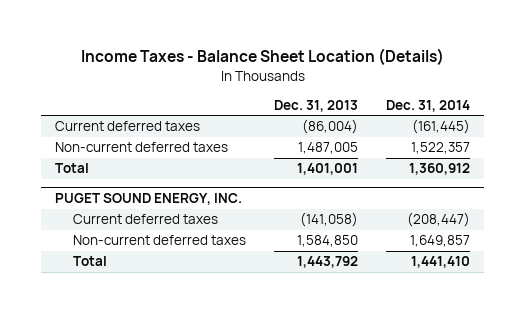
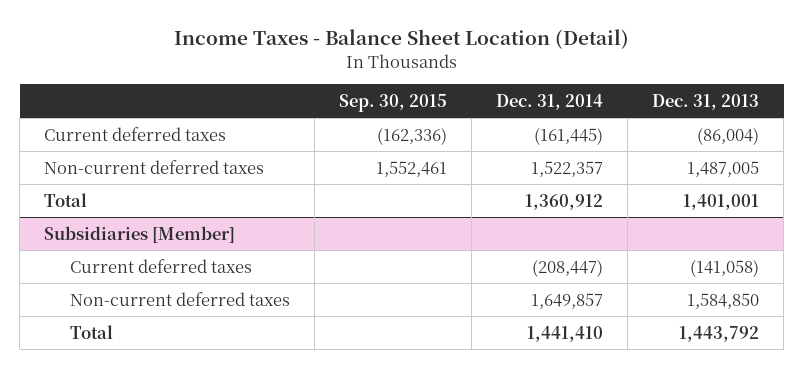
[80,48,444,66] Income Taxes - Balance Sheet Location (Details) -> [173,29,629,50] Income Taxes - Balance Sheet Location (Detail)
none -> [338,93,447,112] Sep. 30, 2015
[55,193,243,206] PUGET SOUND ENERGY, INC. -> [44,225,236,243] Subsidiaries [Member]

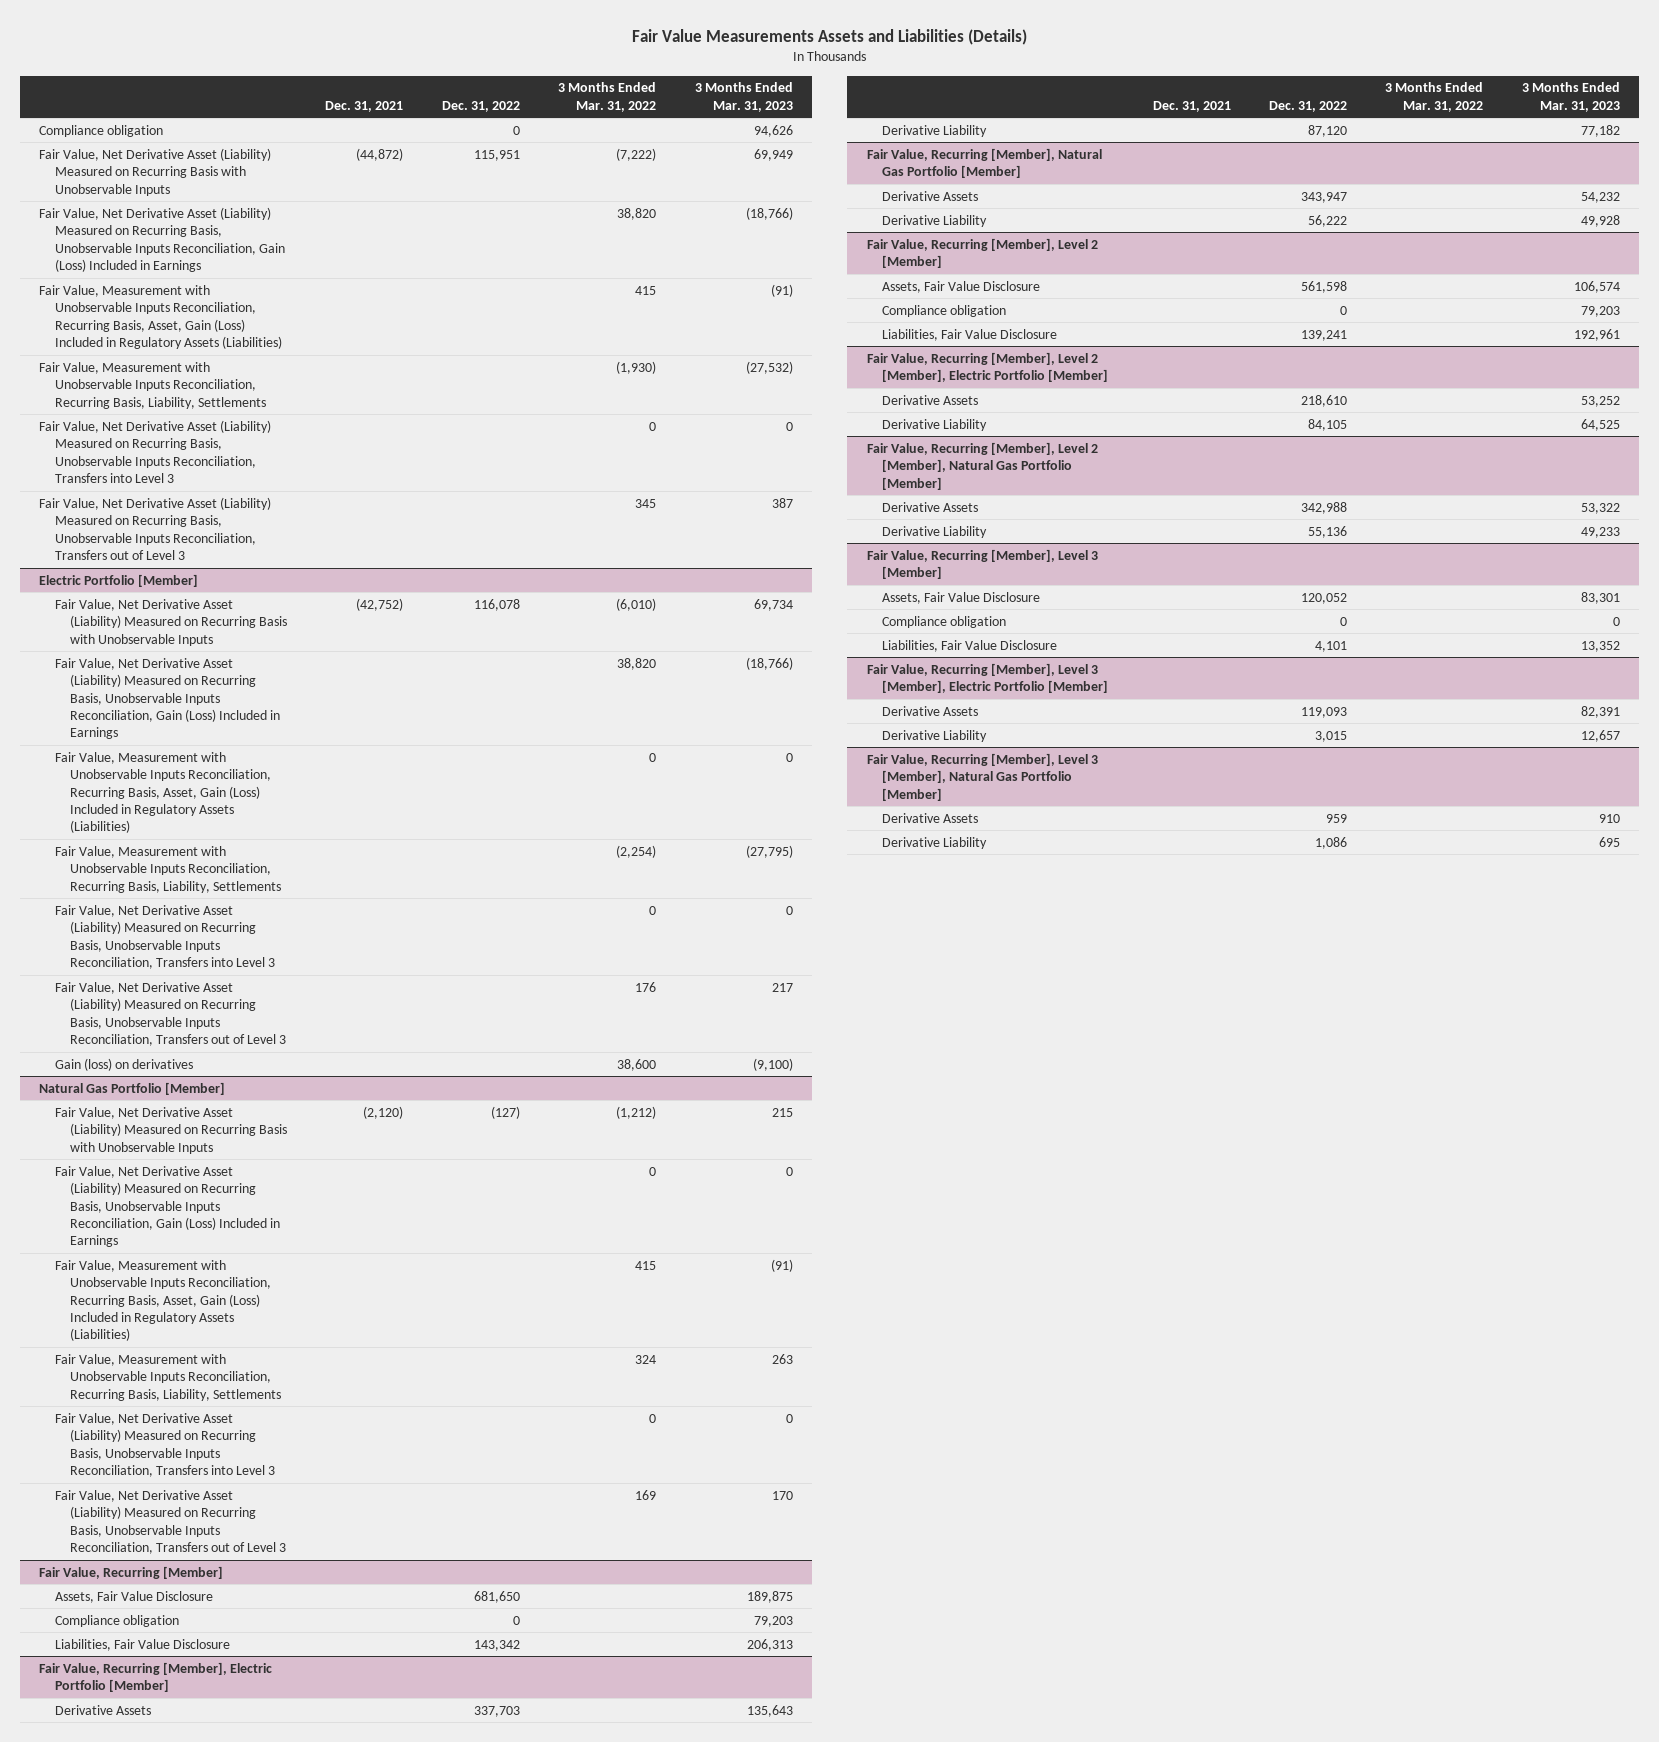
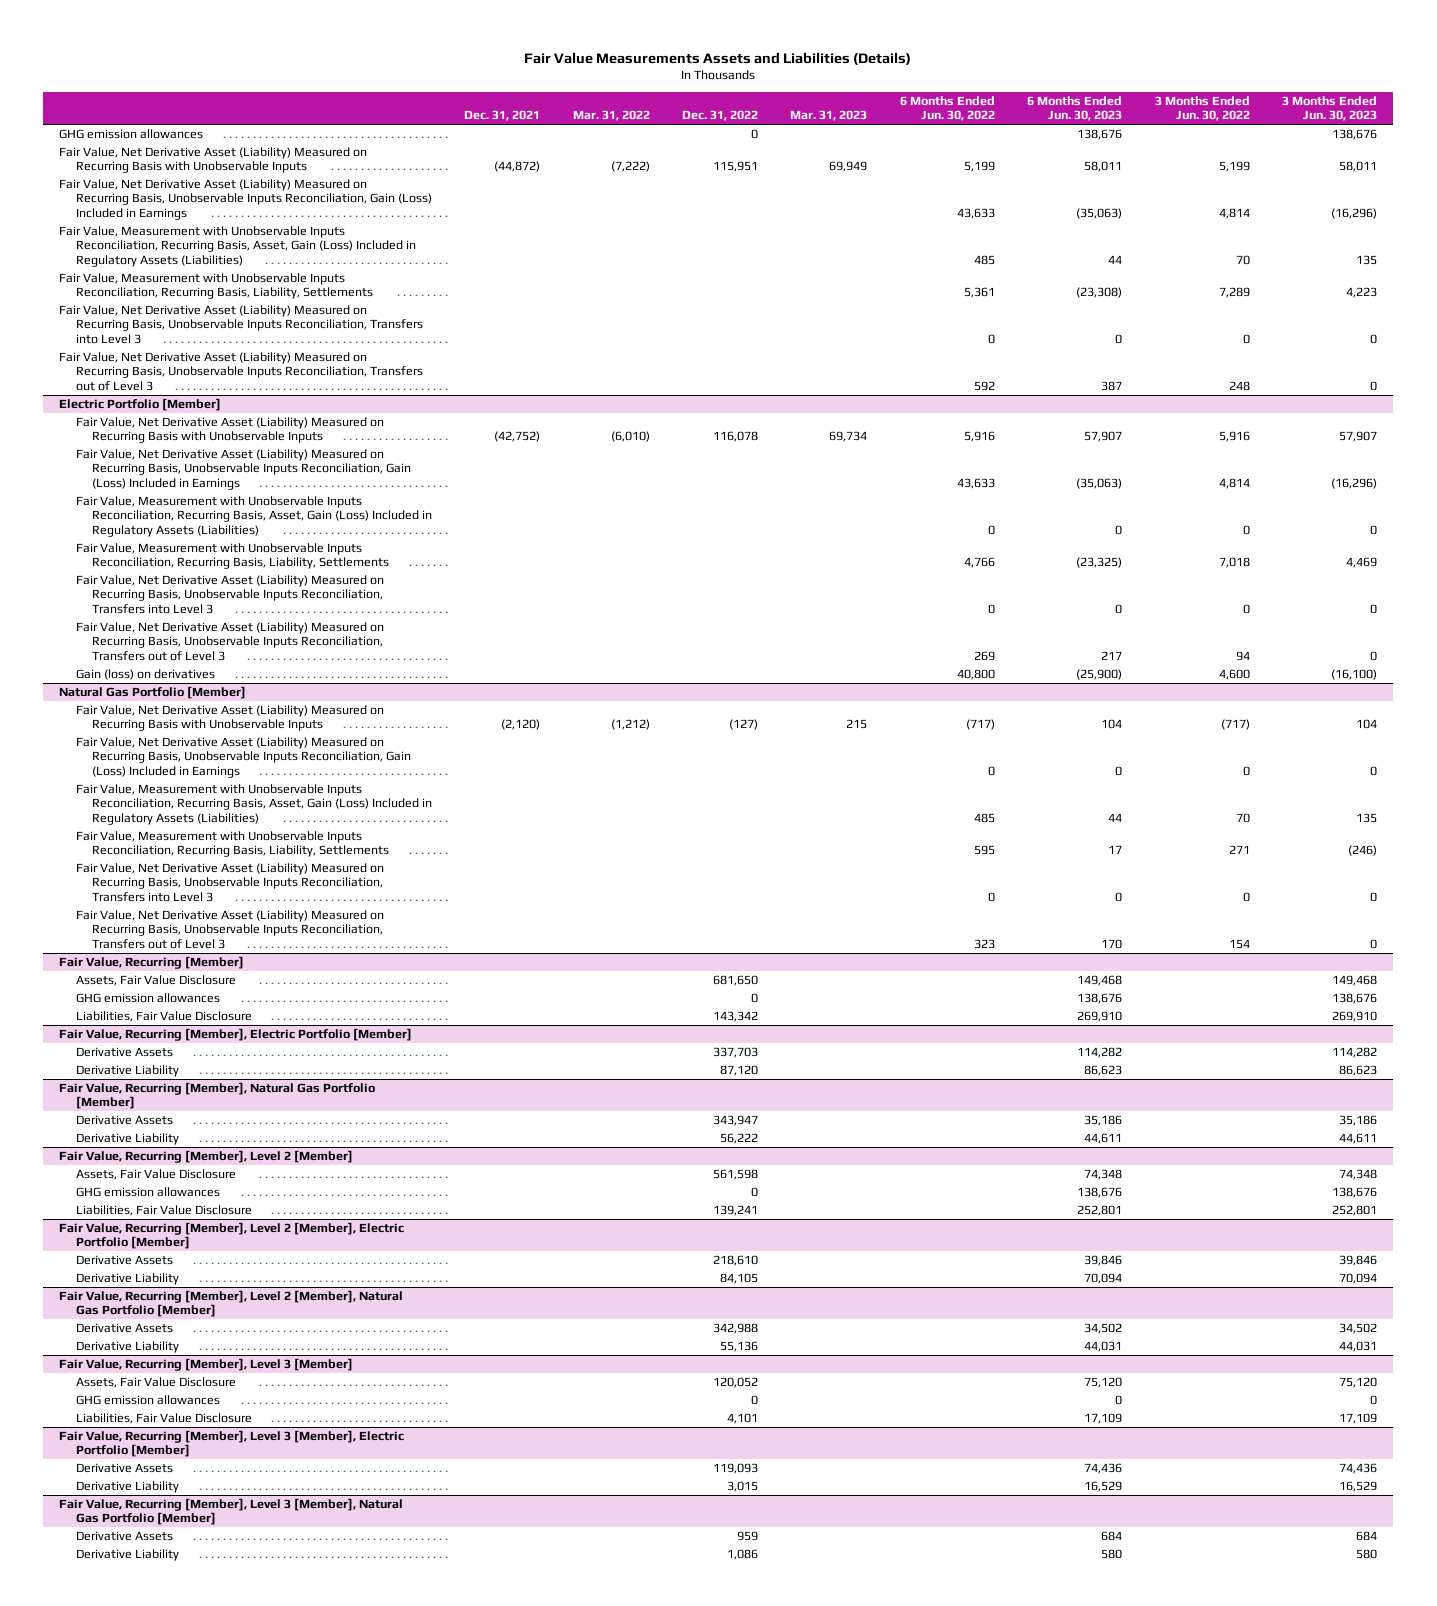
[558,82,657,112] 3 Months Ended Mar. 31, 2022 -> none
[694,82,793,112] 3 Months Ended Mar. 31, 2023 -> none
none -> [572,110,650,122] Mar. 31, 2022
none -> [790,110,868,122] Mar. 31, 2023
none -> [899,95,995,122] 6 Months Ended Jun. 30, 2022
none -> [1027,95,1123,122] 6 Months Ended Jun. 30, 2023
none -> [1154,95,1250,122] 3 Months Ended Jun. 30, 2022
none -> [1282,95,1378,122] 3 Months Ended Jun. 30, 2023
[39,124,164,137] Compliance obligation -> [59,128,204,139] GHG emission allowances
[54,1614,179,1627] Compliance obligation -> [75,992,220,1003] GHG emission allowances
[881,304,1006,317] Compliance obligation -> [75,1186,220,1197] GHG emission allowances
[881,615,1006,628] Compliance obligation -> [75,1394,220,1405] GHG emission allowances

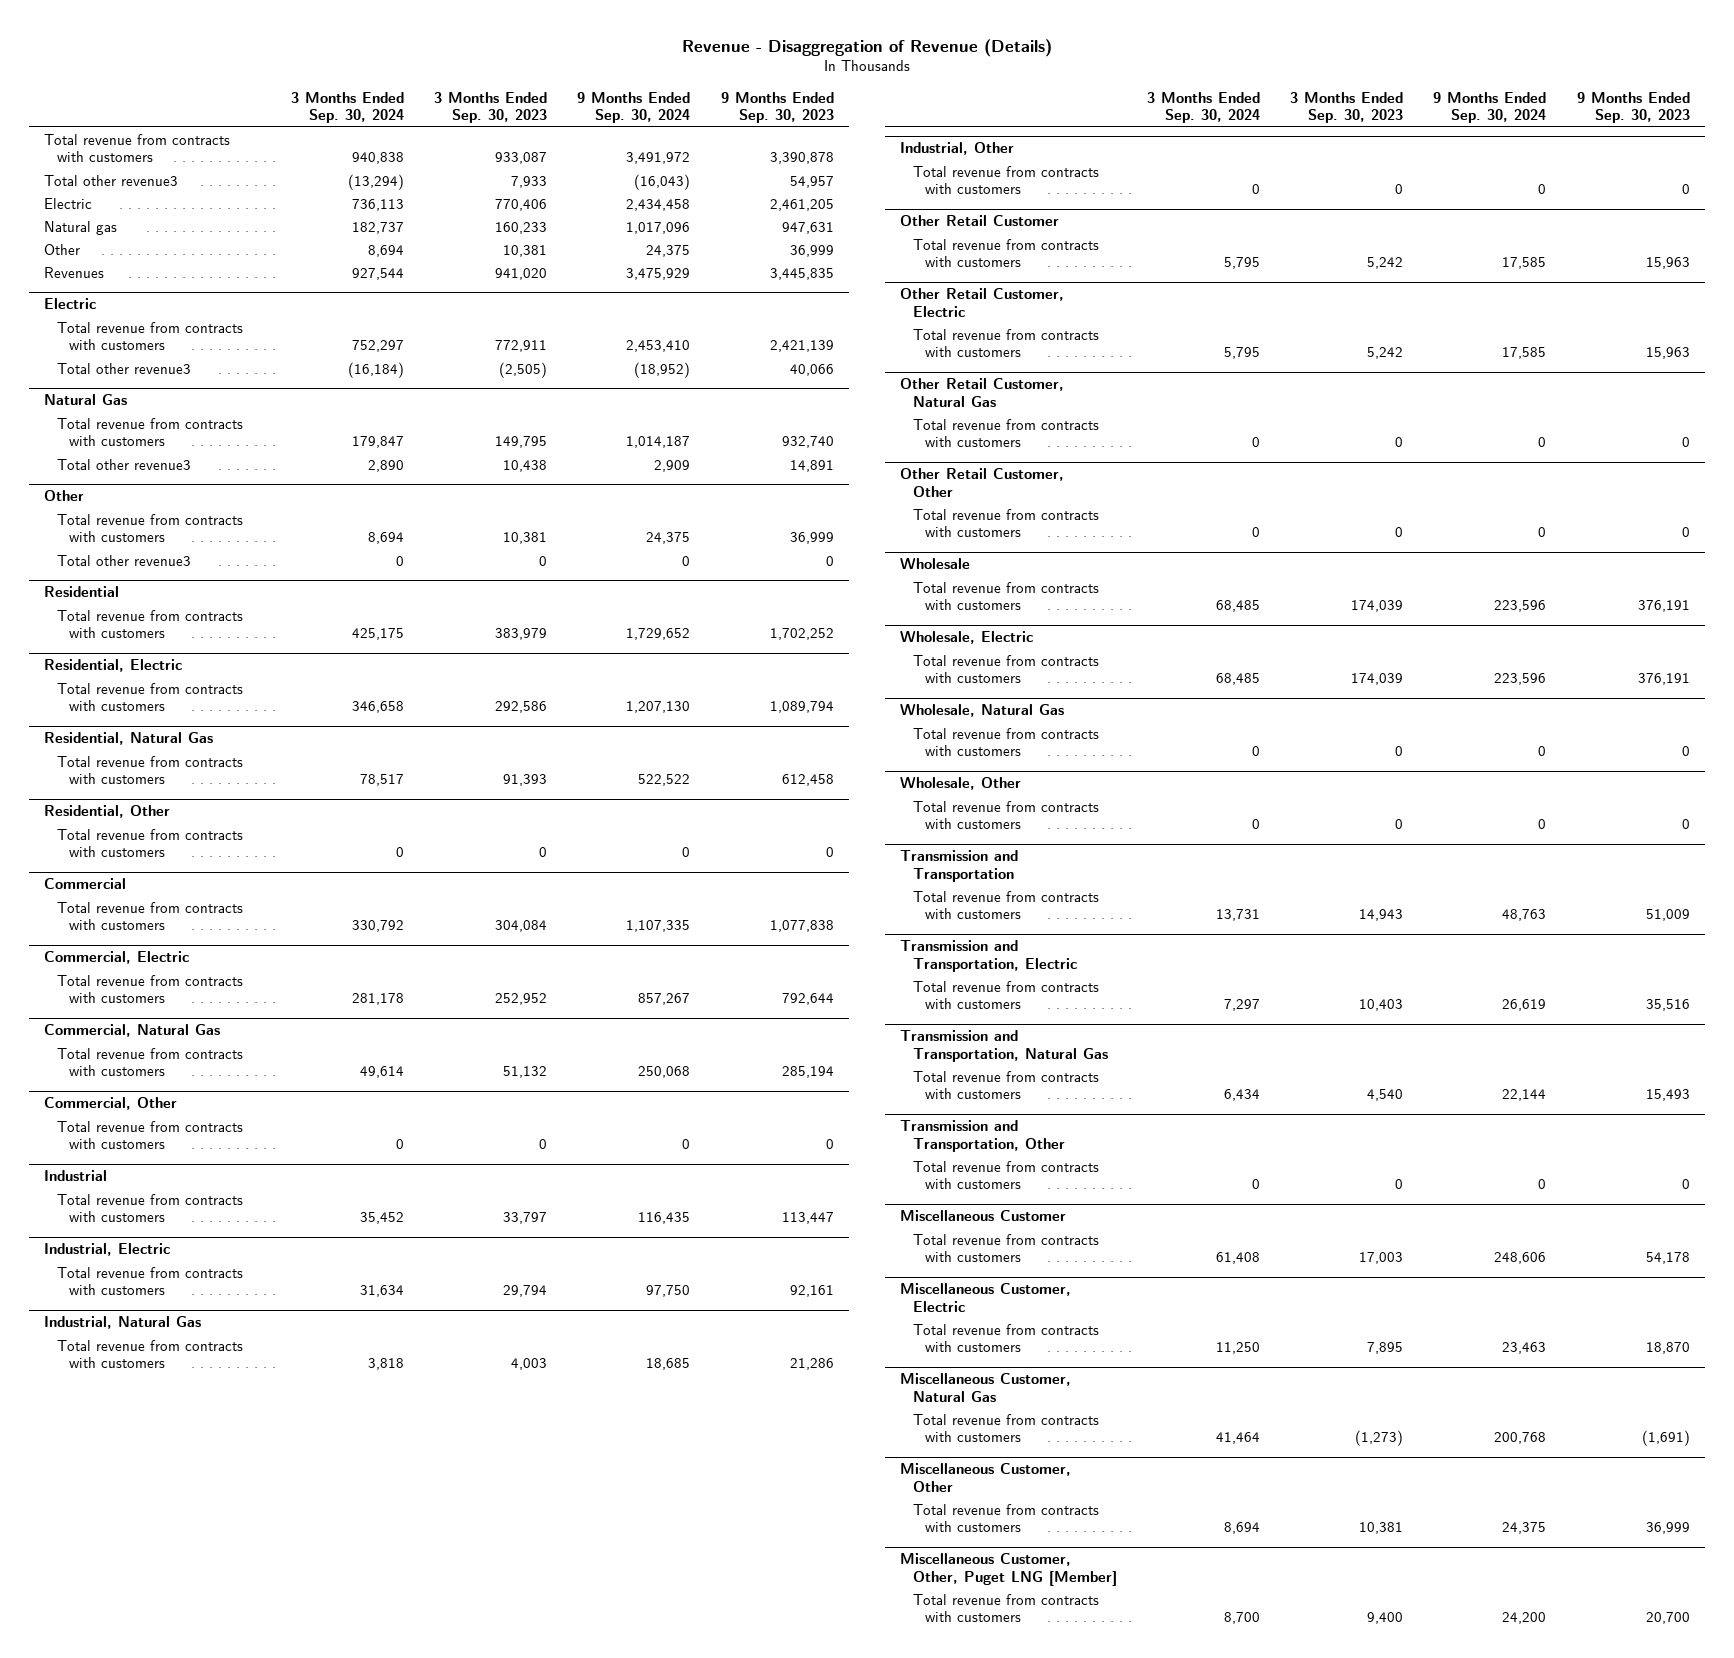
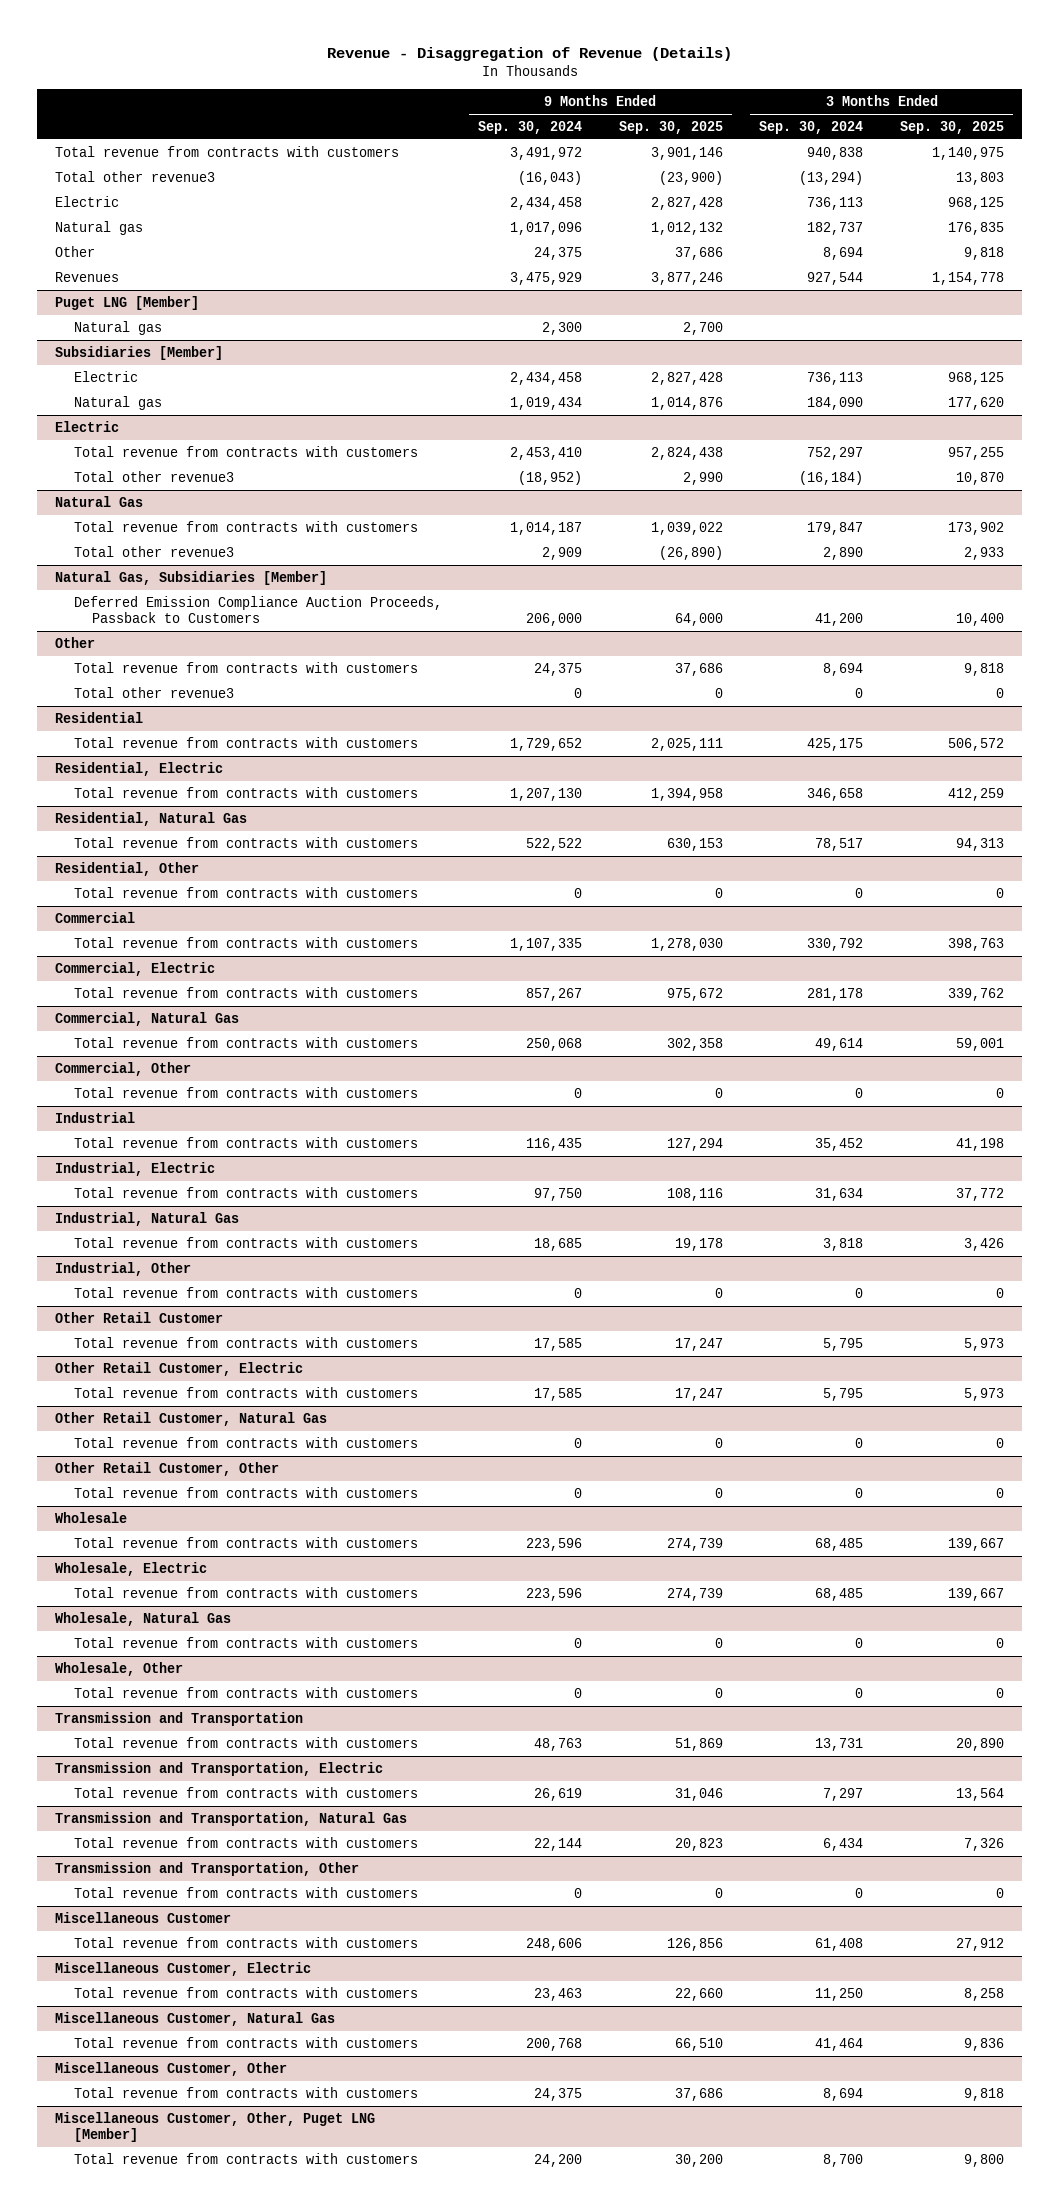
[434,91,548,124] 3 Months Ended Sep. 30, 2023 -> none
[720,91,834,124] 9 Months Ended Sep. 30, 2023 -> none
none -> [618,120,723,134] Sep. 30, 2025
none -> [899,120,1004,134] Sep. 30, 2025
none -> [55,295,200,310] Puget LNG [Member]
none -> [73,320,162,335] Natural gas
none -> [55,345,224,360] Subsidiaries [Member]
none -> [73,370,138,382] Electric
none -> [73,395,162,410] Natural gas
none -> [55,570,328,585] Natural Gas, Subsidiaries [Member]
none -> [73,595,442,623] Deferred Emission Compliance Auction Proceeds, Passback to Customers

